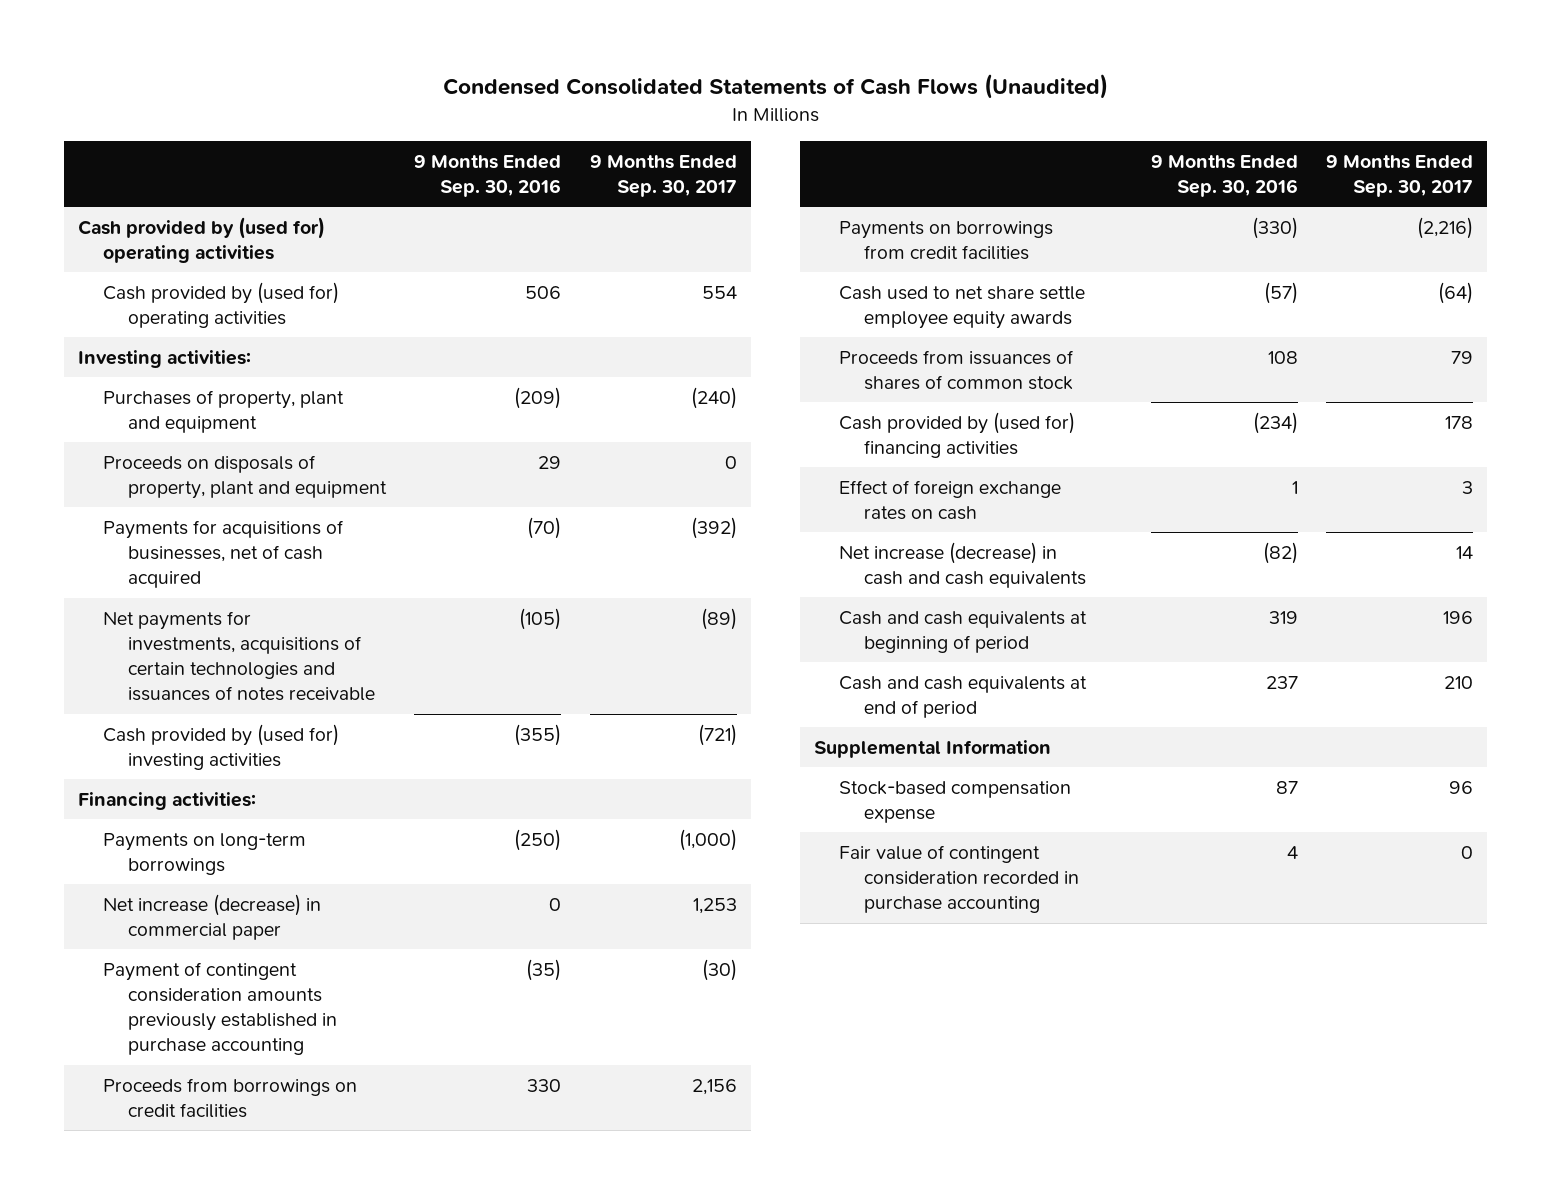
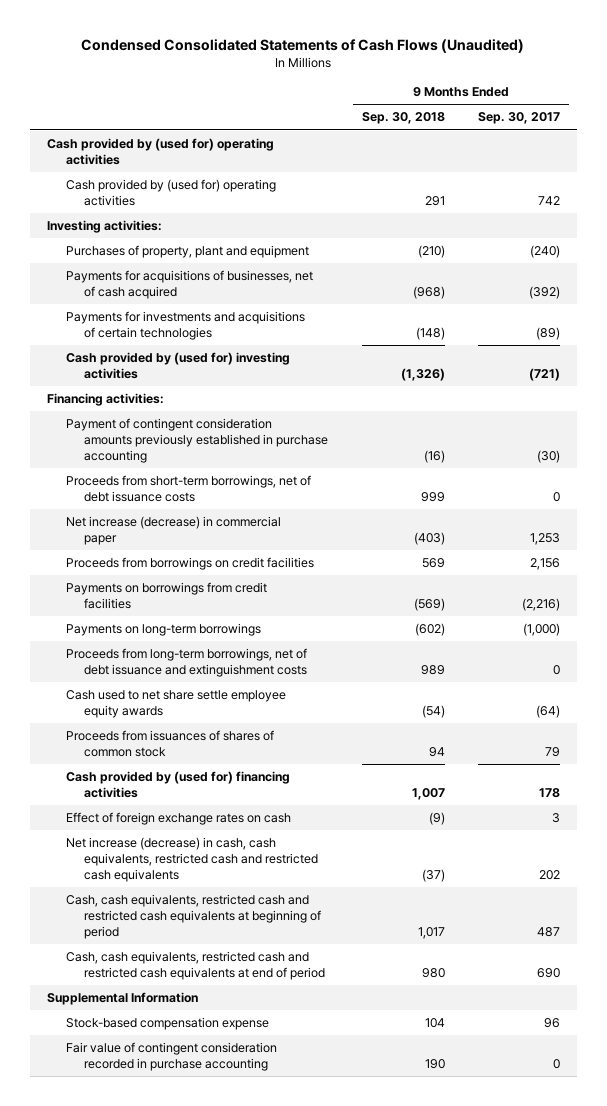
[414,154,562,197] 9 Months Ended Sep. 30, 2016 -> none
none -> [361,112,445,125] Sep. 30, 2018
[701,285,737,299] 554 -> [538,195,561,205] 742
[103,454,388,499] Proceeds on disposals of property, plant and equipment -> none
[103,610,376,702] Net payments for investments, acquisitions of certain technologies and issuances of notes receivable -> [65,311,305,340] Payments for investments and acquisitions of certain technologies
none -> [65,475,311,502] Proceeds from short-term borrowings, net of debt issuance costs
[103,893,322,940] Net increase (decrease) in commercial paper -> [65,516,281,545] Net increase (decrease) in commercial paper
[103,832,307,875] Payments on long-term borrowings -> [65,623,261,637] Payments on long-term borrowings
none -> [65,648,308,677] Proceeds from long-term borrowings, net of debt issuance and extinguishment costs
[839,541,1087,588] Net increase (decrease) in cash and cash equivalents -> [65,837,319,882] Net increase (decrease) in cash, cash equivalents, restricted cash and restricted cash equivalents
[1456,545,1474,559] 14 -> [539,869,561,880] 202
[839,610,1088,653] Cash and cash equivalents at beginning of period -> [65,894,322,939] Cash, cash equivalents, restricted cash and restricted cash equivalents at beginning of period
[1443,610,1474,624] 196 -> [537,926,561,937] 487
[839,675,1088,718] Cash and cash equivalents at end of period -> [65,951,326,980] Cash, cash equivalents, restricted cash and restricted cash equivalents at end of period
[1444,675,1474,689] 210 -> [537,967,561,978] 690

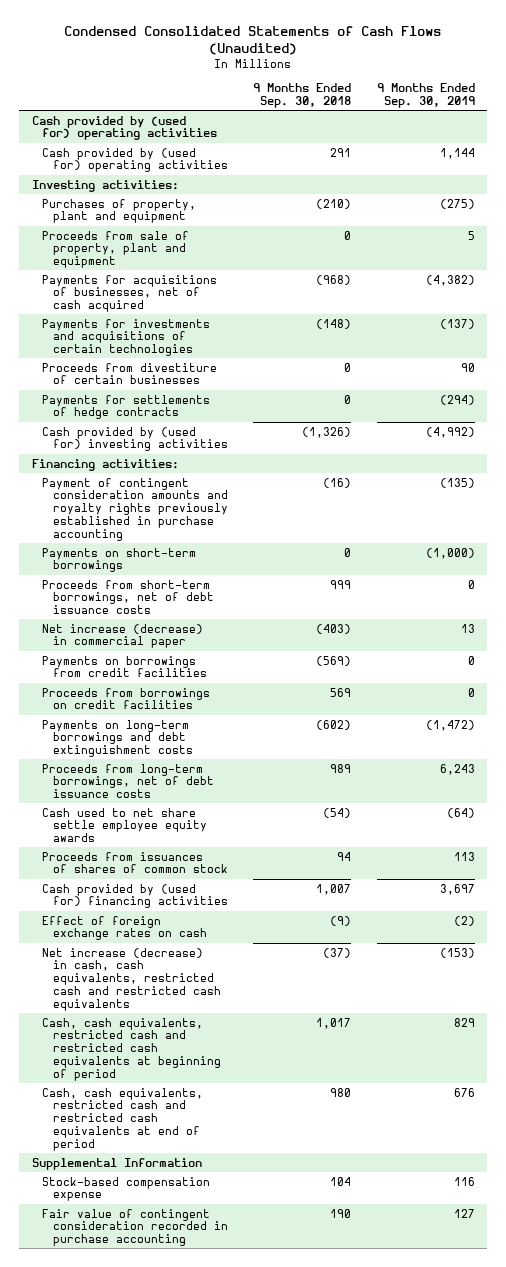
[478,112,561,125] Sep. 30, 2017 -> none
none -> [376,83,475,109] 9 Months Ended Sep. 30, 2019
none -> [42,230,190,269] Proceeds from sale of property, plant and equipment
none -> [42,362,218,385] Proceeds from divestiture of certain businesses
none -> [42,394,211,420] Payments for settlements of hedge contracts
[65,418,329,463] Payment of contingent consideration amounts previously established in purchase accounting -> [42,477,228,541] Payment of contingent consideration amounts and royalty rights previously established in purchase accounting
none -> [42,547,197,573] Payments on short-term borrowings
[65,557,314,571] Proceeds from borrowings on credit facilities -> [42,687,211,710] Proceeds from borrowings on credit facilities
[65,623,261,637] Payments on long-term borrowings -> [42,719,193,758] Payments on long-term borrowings and debt extinguishment costs
[65,648,308,677] Proceeds from long-term borrowings, net of debt issuance and extinguishment costs -> [42,763,214,799] Proceeds from long-term borrowings, net of debt issuance costs

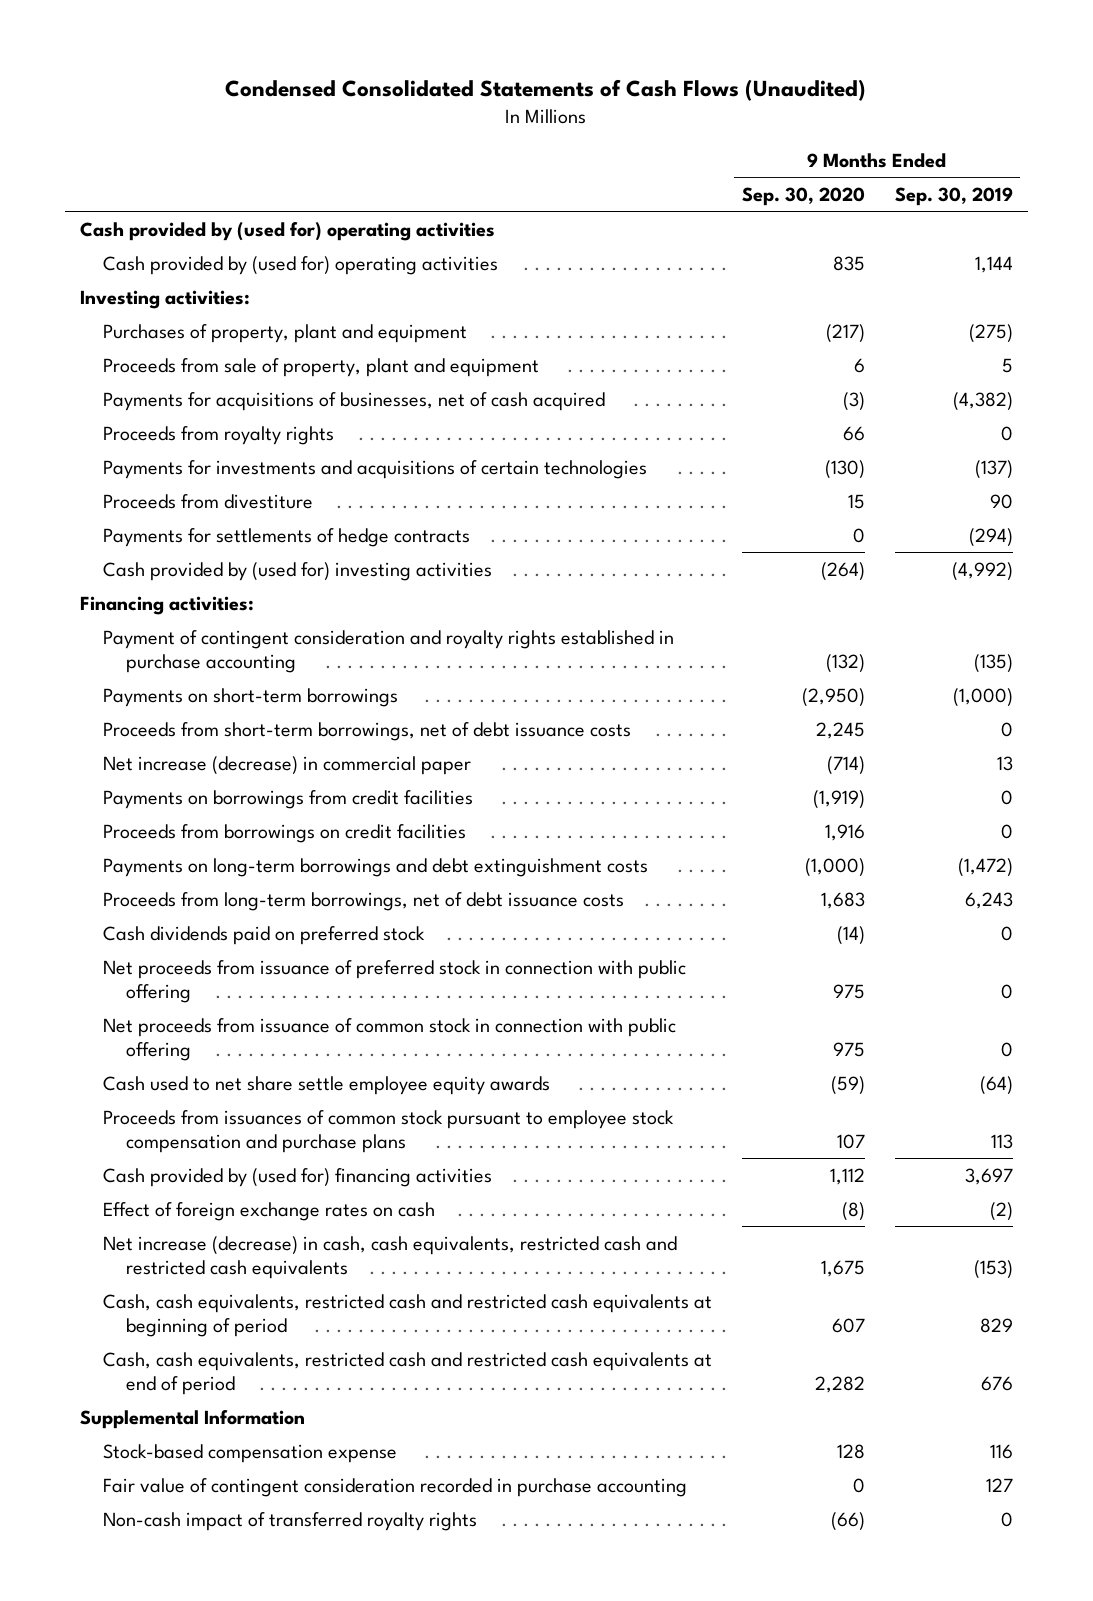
[253,83,352,109] 9 Months Ended Sep. 30, 2018 -> none
none -> [741,187,865,207] Sep. 30, 2020
none -> [102,425,334,445] Proceeds from royalty rights
[42,362,218,385] Proceeds from divestiture of certain businesses -> [102,493,313,509] Proceeds from divestiture
[42,477,228,541] Payment of contingent consideration amounts and royalty rights previously established in purchase accounting -> [102,629,674,674] Payment of contingent consideration and royalty rights established in purchase accounting
none -> [102,925,425,945] Cash dividends paid on preferred stock
none -> [102,959,686,1004] Net proceeds from issuance of preferred stock in connection with public offering
none -> [102,1017,676,1062] Net proceeds from issuance of common stock in connection with public offering
[42,851,228,874] Proceeds from issuances of shares of common stock -> [102,1109,674,1154] Proceeds from issuances of common stock pursuant to employee stock compensation and purchase plans
none -> [102,1511,477,1531] Non-cash impact of transferred royalty rights

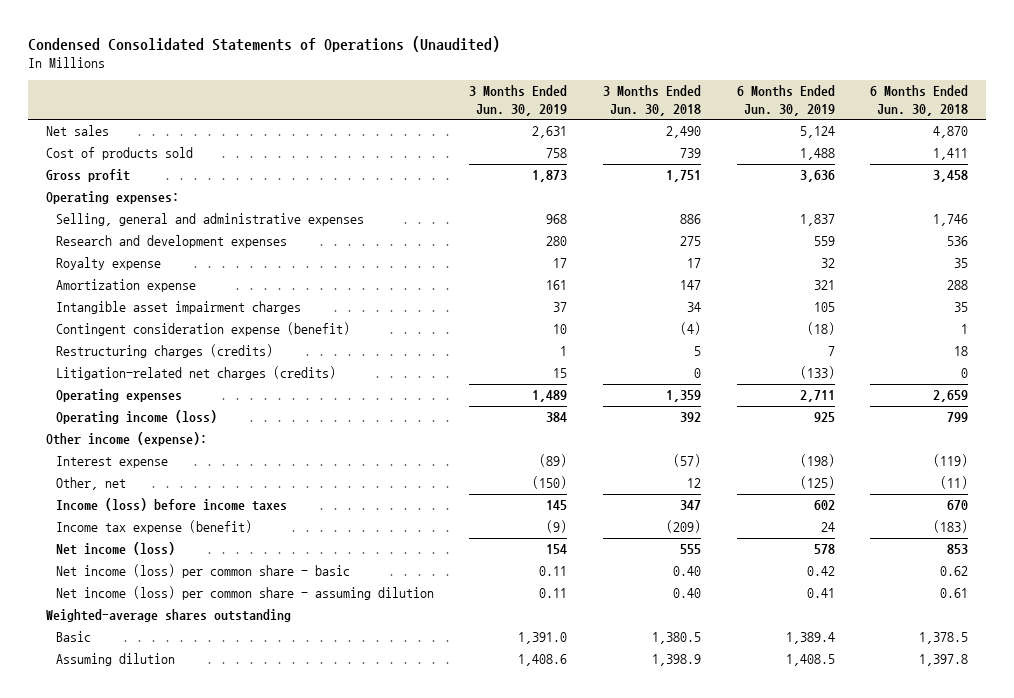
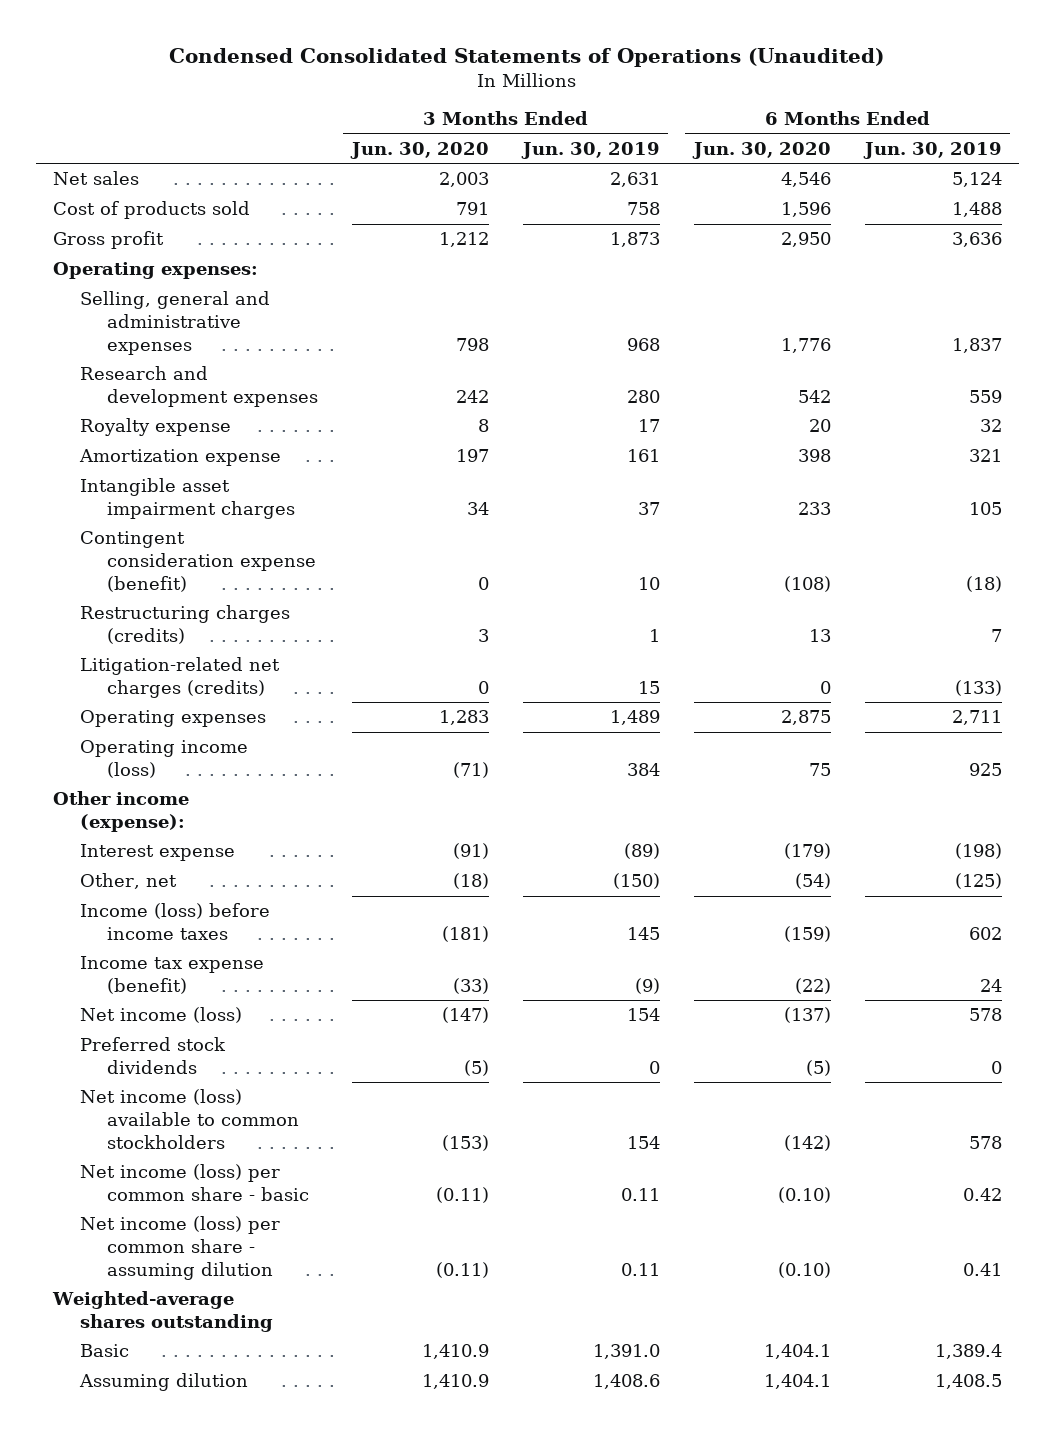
[603,85,702,116] 3 Months Ended Jun. 30, 2018 -> none
[870,85,969,116] 6 Months Ended Jun. 30, 2018 -> none
none -> [349,141,489,159] Jun. 30, 2020
none -> [691,141,831,159] Jun. 30, 2020
none -> [79,1037,226,1074] Preferred stock dividends
none -> [79,1089,299,1149] Net income (loss) available to common stockholders

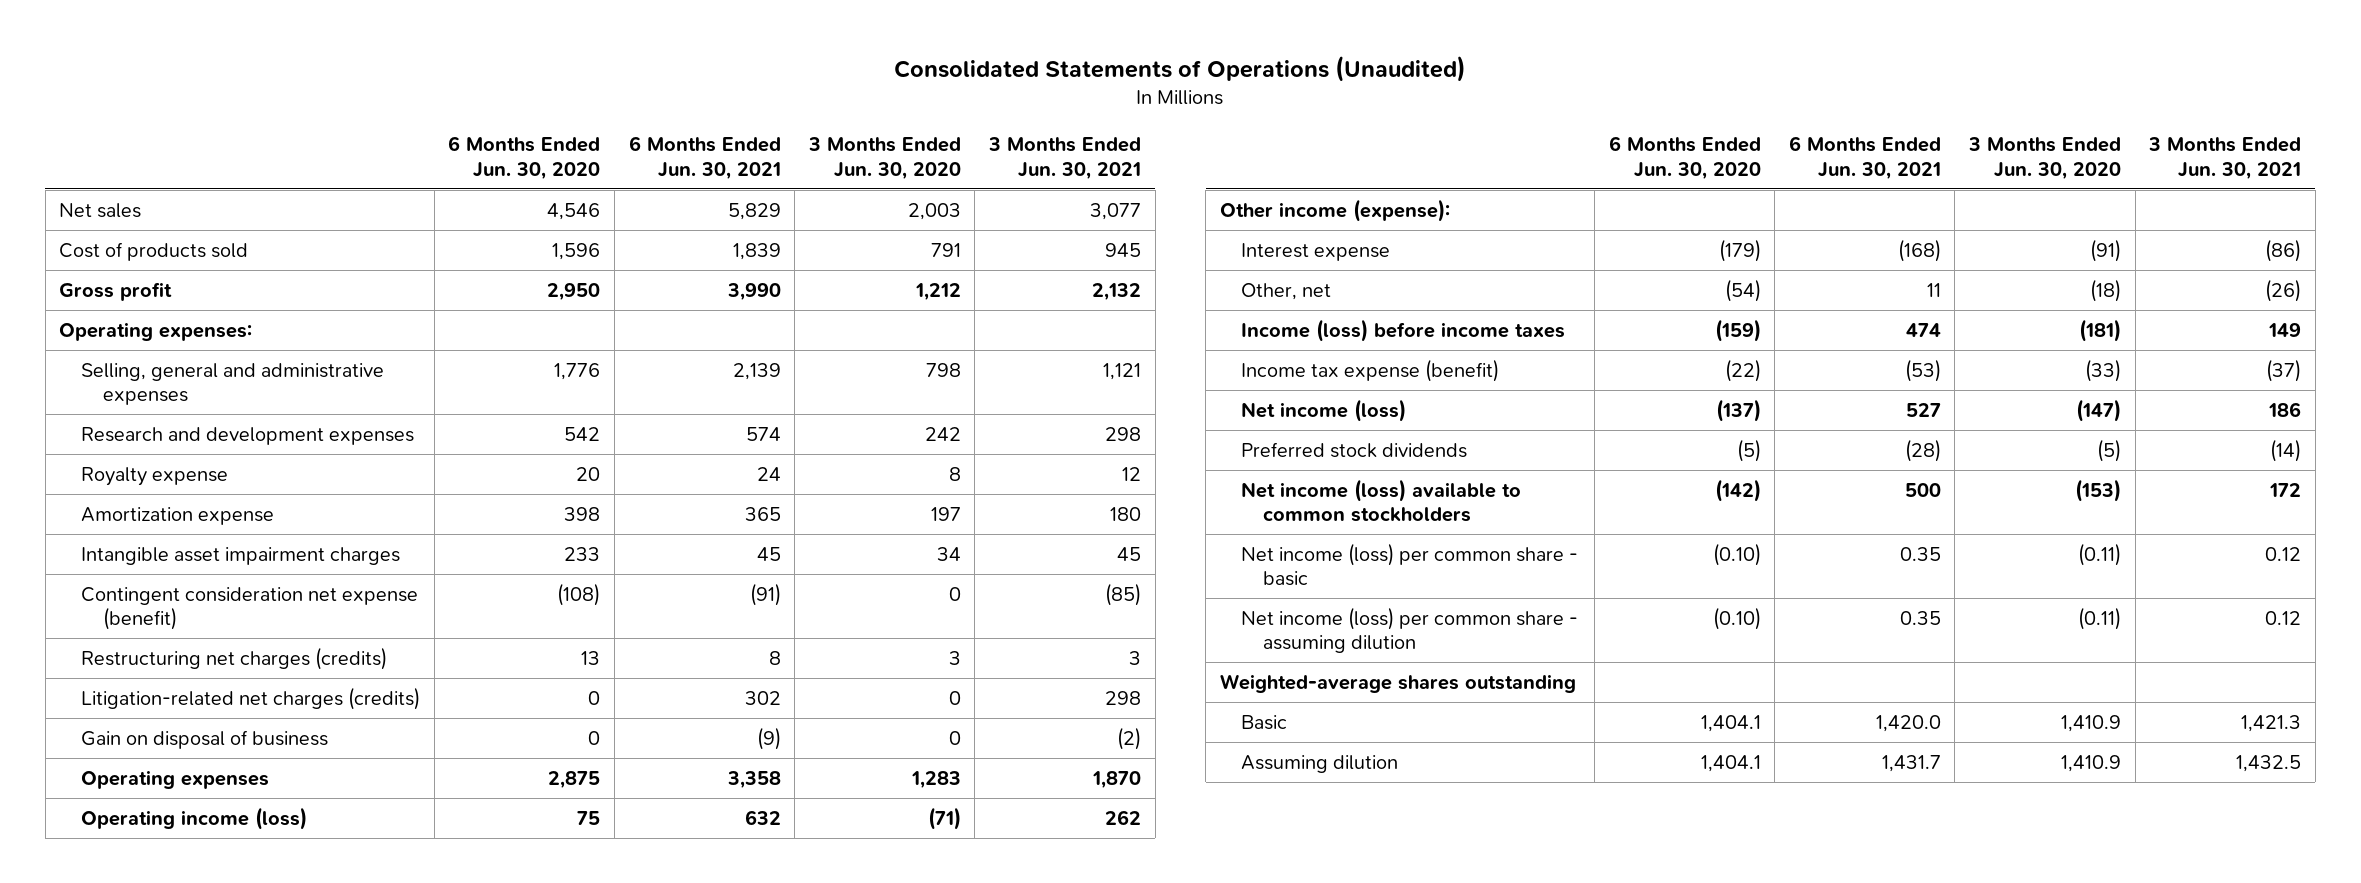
[169,48,885,68] Condensed Consolidated Statements of Operations (Unaudited) -> [894,55,1467,82] Consolidated Statements of Operations (Unaudited)
[520,141,660,159] Jun. 30, 2019 -> none
[862,141,1002,159] Jun. 30, 2019 -> none
none -> [628,136,781,180] 6 Months Ended Jun. 30, 2021
none -> [987,137,1141,180] 3 Months Ended Jun. 30, 2021
[79,531,316,592] Contingent consideration expense (benefit) -> [81,586,419,631] Contingent consideration net expense (benefit)
[79,605,290,644] Restructuring charges (credits) -> [81,646,388,670] Restructuring net charges (credits)
none -> [81,729,329,749] Gain on disposal of business

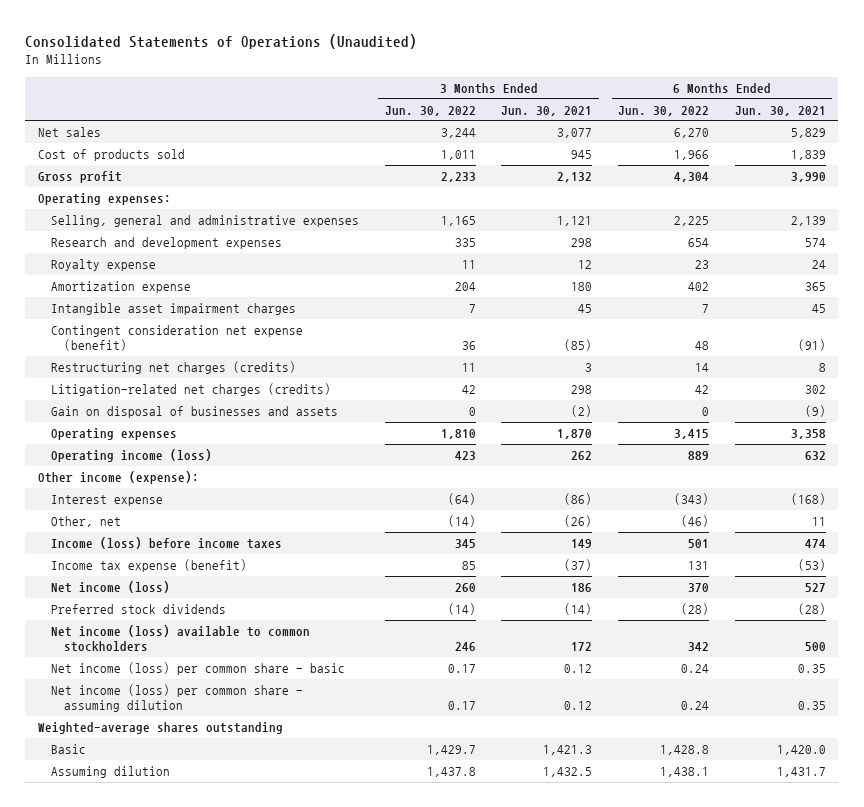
[448,136,601,180] 6 Months Ended Jun. 30, 2020 -> none
[807,137,961,180] 3 Months Ended Jun. 30, 2020 -> none
none -> [384,105,476,116] Jun. 30, 2022
none -> [618,105,710,116] Jun. 30, 2022
[81,729,329,749] Gain on disposal of business -> [51,406,339,419] Gain on disposal of businesses and assets

